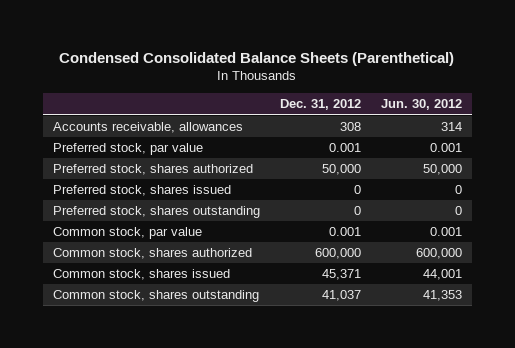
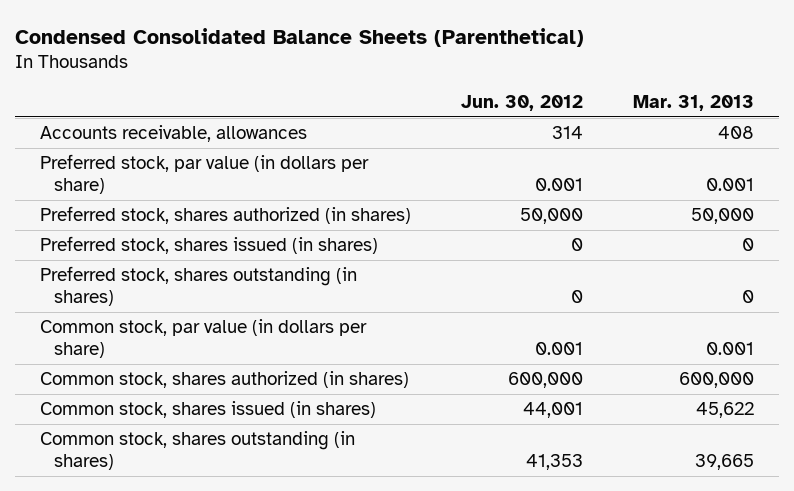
[279,99,361,111] Dec. 31, 2012 -> none
none -> [633,95,755,112] Mar. 31, 2013
[52,143,203,156] Preferred stock, par value -> [40,154,370,194] Preferred stock, par value (in dollars per share)
[52,164,253,176] Preferred stock, shares authorized -> [40,206,412,225] Preferred stock, shares authorized (in shares)
[52,185,231,197] Preferred stock, shares issued -> [40,236,379,255] Preferred stock, shares issued (in shares)
[52,206,260,219] Preferred stock, shares outstanding -> [40,266,358,306] Preferred stock, shares outstanding (in shares)
[52,227,202,240] Common stock, par value -> [40,319,368,358] Common stock, par value (in dollars per share)
[52,248,252,260] Common stock, shares authorized -> [40,371,410,389] Common stock, shares authorized (in shares)
[52,269,230,281] Common stock, shares issued -> [40,401,377,419] Common stock, shares issued (in shares)
[52,290,259,303] Common stock, shares outstanding -> [40,431,356,470] Common stock, shares outstanding (in shares)

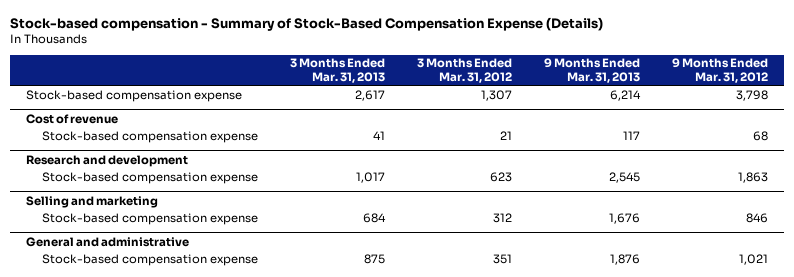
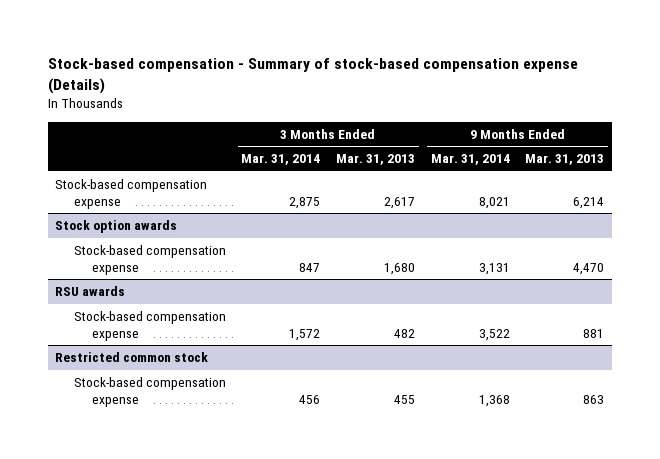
[9,16,603,31] Stock-based compensation - Summary of Stock-Based Compensation Expense (Details) -> [47,57,578,94] Stock-based compensation - Summary of stock-based compensation expense (Details)
[417,58,513,84] 3 Months Ended Mar. 31, 2012 -> none
[672,58,769,84] 9 Months Ended Mar. 31, 2012 -> none
none -> [241,154,321,166] Mar. 31, 2014
none -> [430,154,510,166] Mar. 31, 2014
[25,113,118,124] Cost of revenue -> none
[25,154,188,167] Research and development -> none
[25,195,158,208] Selling and marketing -> none
[25,236,189,247] General and administrative -> none
[42,253,259,266] Stock-based compensation expense -> none
none -> [55,220,178,234] Stock option awards
[373,130,386,140] 41 -> [384,262,416,275] 1,680
[623,130,641,140] 117 -> [573,262,605,275] 4,470
none -> [55,286,126,297] RSU awards
[356,171,386,183] 1,017 -> [394,328,416,338] 482
[609,171,641,183] 2,545 -> [583,328,605,338] 881
none -> [55,352,209,363] Restricted common stock
[363,212,387,223] 684 -> [394,394,416,404] 455
[609,212,641,224] 1,676 -> [583,394,605,404] 863

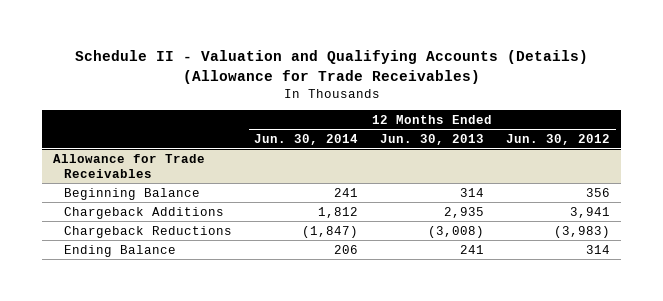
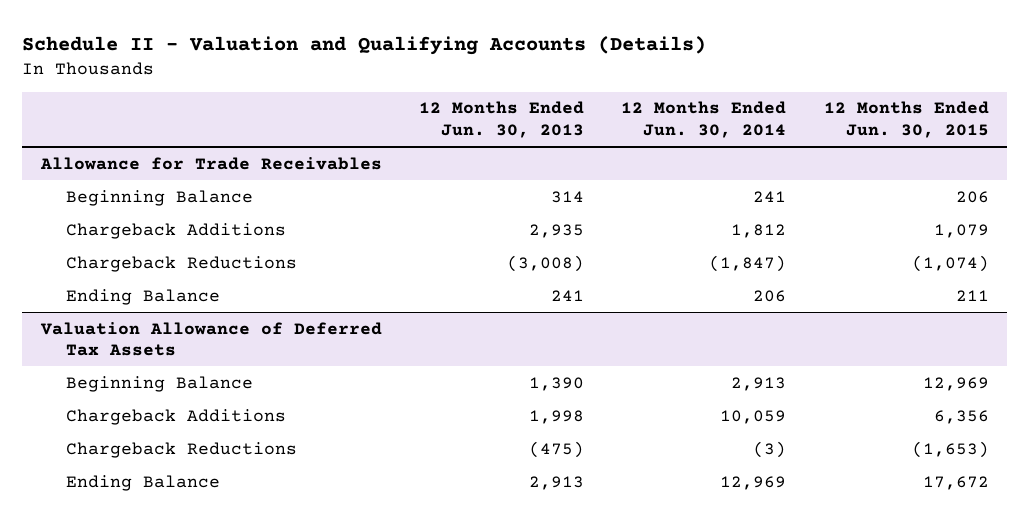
[74,50,588,84] Schedule II - Valuation and Qualifying Accounts (Details) (Allowance for Trade Receivables) -> [21,35,706,55] Schedule II - Valuation and Qualifying Accounts (Details)
[506,133,611,145] Jun. 30, 2012 -> none
none -> [823,101,989,139] 12 Months Ended Jun. 30, 2015
none -> [39,321,382,357] Valuation Allowance of Deferred Tax Assets
none -> [65,375,253,392] Beginning Balance
none -> [65,408,286,425] Chargeback Additions
none -> [65,441,297,458] Chargeback Reductions
none -> [65,474,220,491] Ending Balance

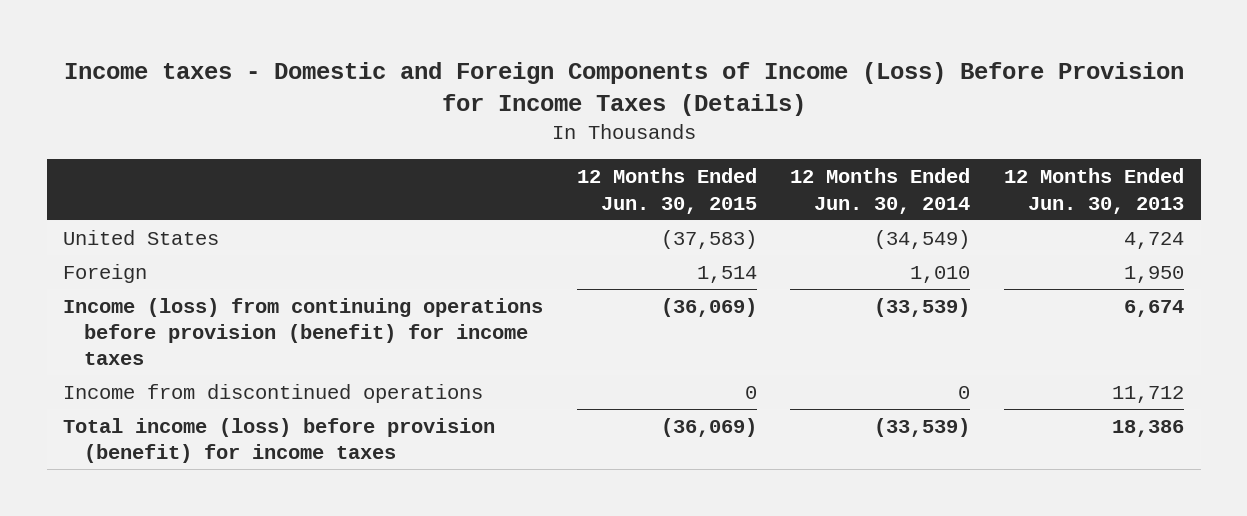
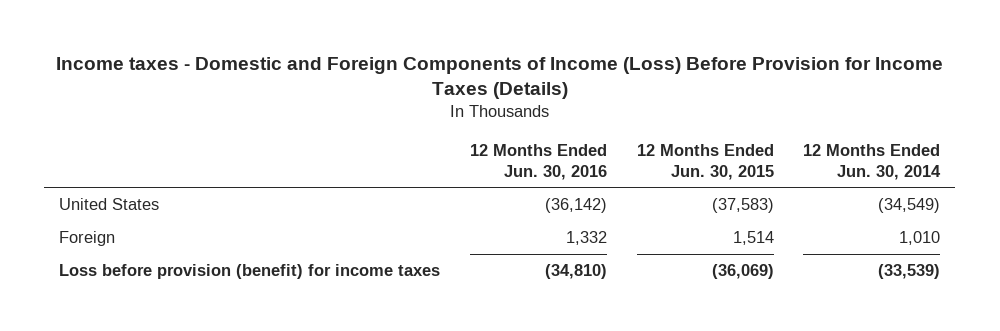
[1003,168,1184,214] 12 Months Ended Jun. 30, 2013 -> none
none -> [469,143,607,180] 12 Months Ended Jun. 30, 2016
[63,383,484,403] Income from discontinued operations -> none
[63,417,496,464] Total income (loss) before provision (benefit) for income taxes -> none
[63,297,544,366] Income (loss) from continuing operations before provision (benefit) for income taxes -> [59,263,441,279] Loss before provision (benefit) for income taxes

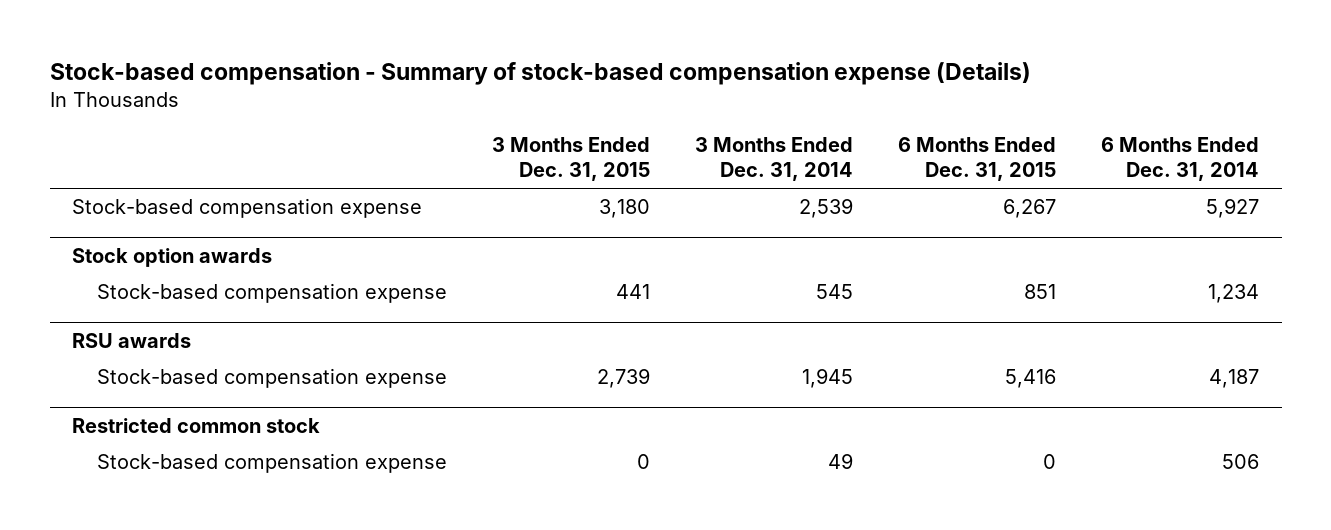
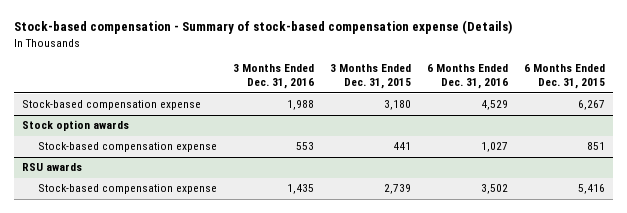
[694,137,853,182] 3 Months Ended Dec. 31, 2014 -> none
[1100,137,1259,182] 6 Months Ended Dec. 31, 2014 -> none
none -> [233,64,315,90] 3 Months Ended Dec. 31, 2016
none -> [427,64,509,90] 6 Months Ended Dec. 31, 2016
[72,417,321,433] Restricted common stock -> none
[96,453,447,474] Stock-based compensation expense -> none

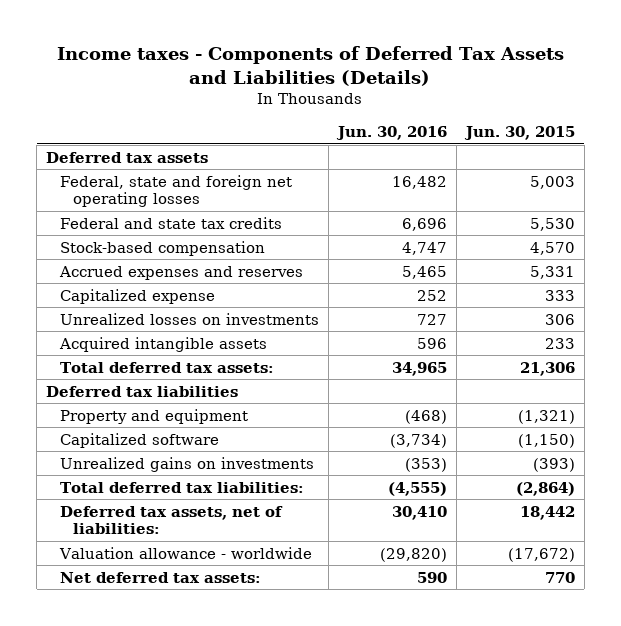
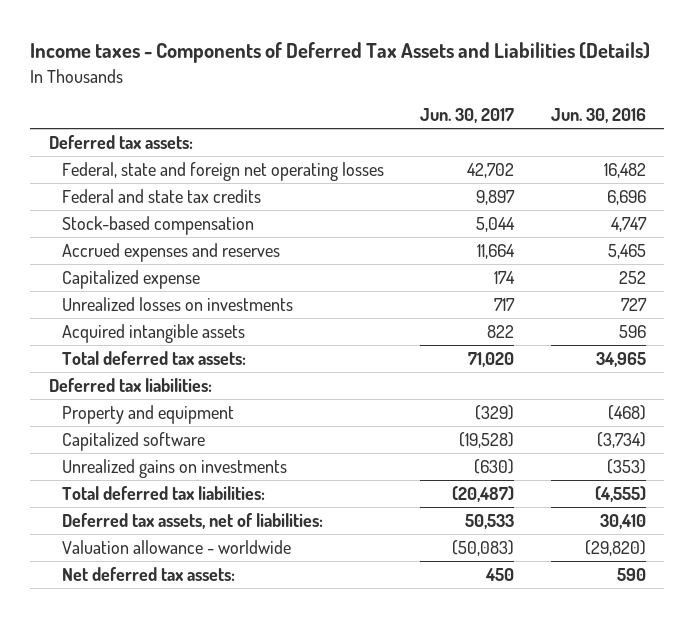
[463,126,575,141] Jun. 30, 2015 -> none
none -> [420,108,515,124] Jun. 30, 2017
[46,151,209,163] Deferred tax assets -> [48,135,193,150] Deferred tax assets:
[46,385,239,397] Deferred tax liabilities -> [48,378,212,393] Deferred tax liabilities:

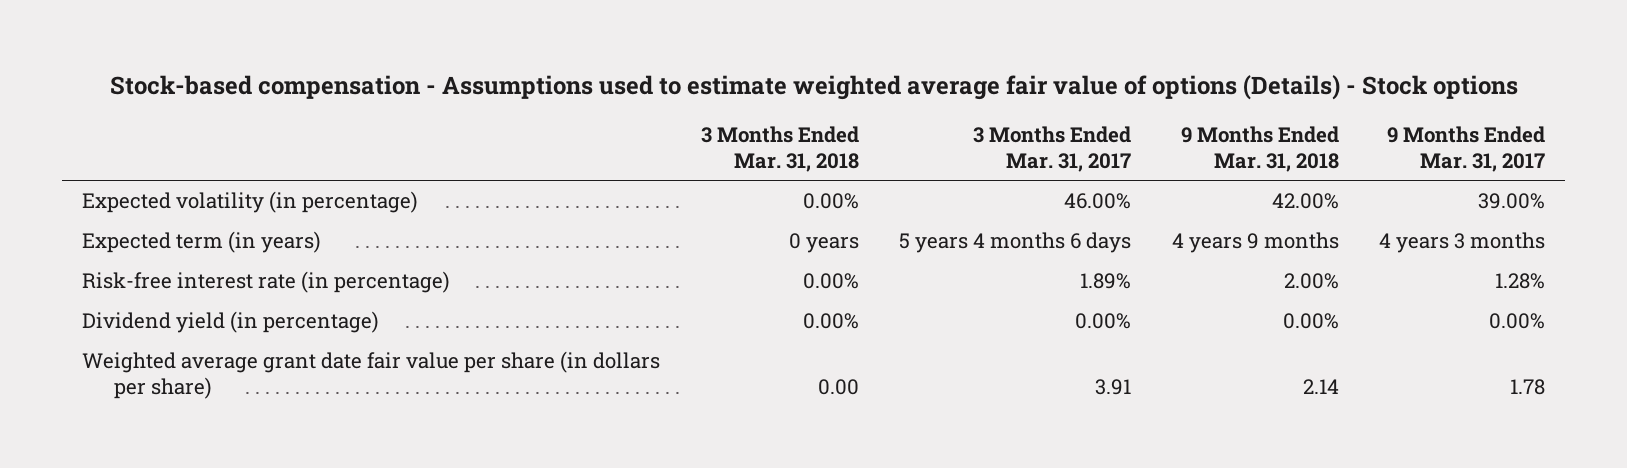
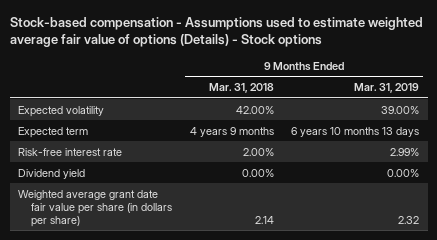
[700,126,859,172] 3 Months Ended Mar. 31, 2018 -> none
[973,126,1132,172] 3 Months Ended Mar. 31, 2017 -> none
[1387,126,1546,172] 9 Months Ended Mar. 31, 2017 -> none
none -> [354,83,420,94] Mar. 31, 2019
[82,191,419,214] Expected volatility (in percentage) -> [18,105,105,117] Expected volatility
[82,231,322,254] Expected term (in years) -> [18,126,89,138] Expected term
[82,271,451,294] Risk-free interest rate (in percentage) -> [18,147,123,156] Risk-free interest rate
[82,311,380,334] Dividend yield (in percentage) -> [18,168,86,179] Dividend yield

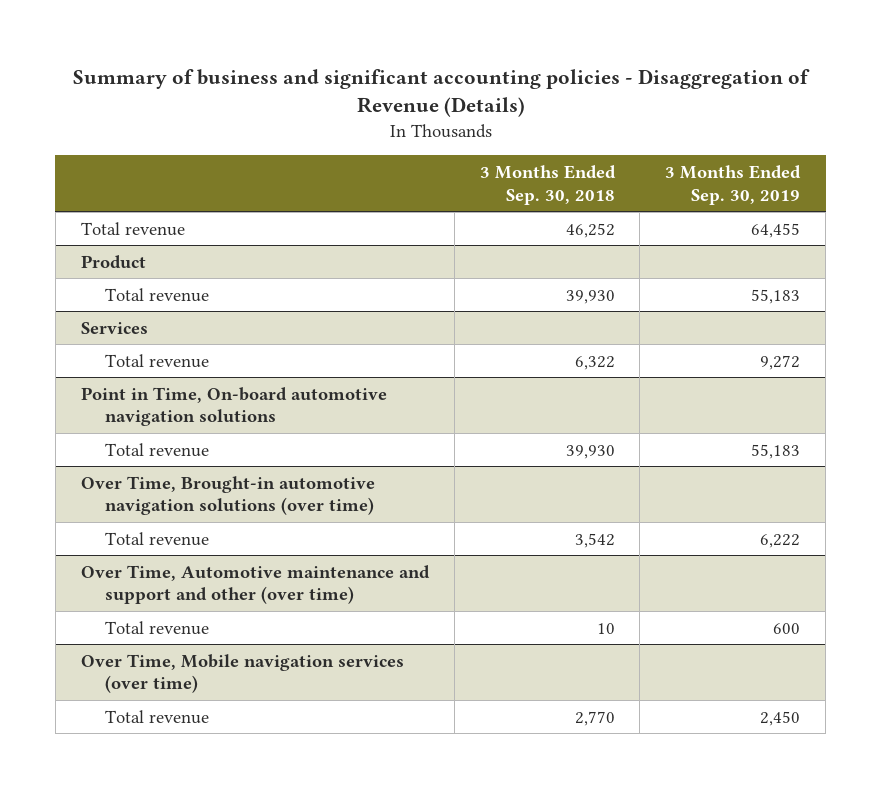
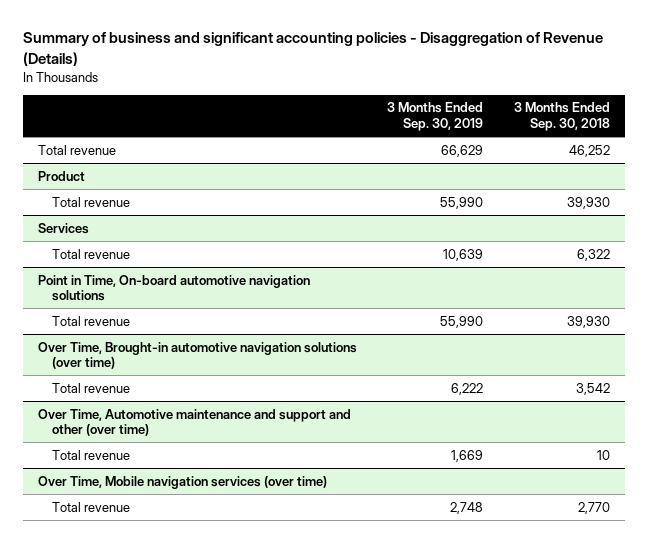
[751,222,801,238] 64,455 -> [441,144,484,157] 66,629
[751,288,801,304] 55,183 -> [440,196,484,209] 55,990
[760,354,801,370] 9,272 -> [443,248,484,261] 10,639
[751,443,801,459] 55,183 -> [440,315,484,328] 55,990
[773,622,801,634] 600 -> [451,449,484,462] 1,669
[760,710,801,726] 2,450 -> [450,501,484,514] 2,748

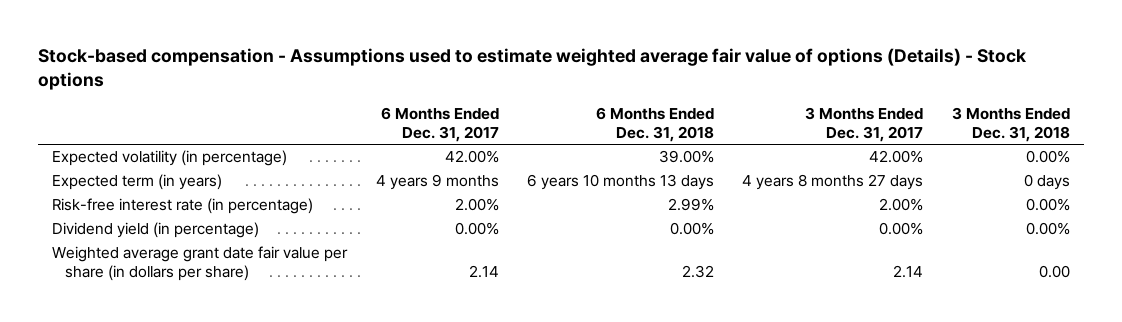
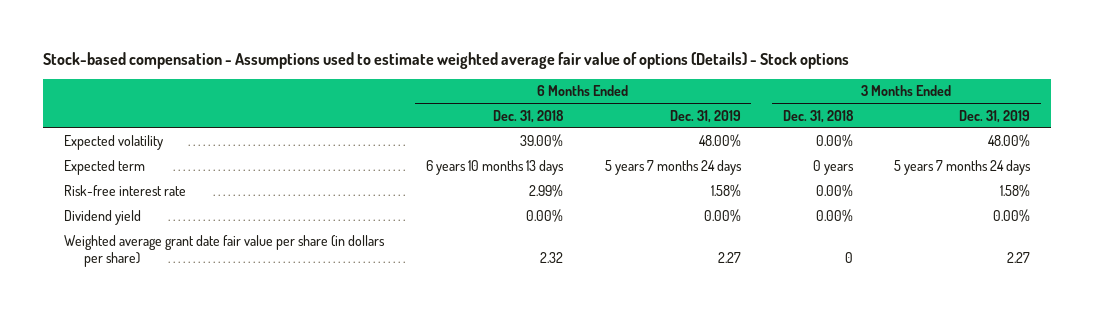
[380,106,499,142] 6 Months Ended Dec. 31, 2017 -> none
[805,106,924,142] 3 Months Ended Dec. 31, 2017 -> none
none -> [669,109,741,123] Dec. 31, 2019
none -> [959,109,1031,123] Dec. 31, 2019
[52,150,288,167] Expected volatility (in percentage) -> [63,135,163,151] Expected volatility
[52,174,223,191] Expected term (in years) -> [63,160,145,176] Expected term
[1023,174,1070,191] 0 days -> [812,160,854,176] 0 years
[52,198,314,215] Risk-free interest rate (in percentage) -> [63,185,186,197] Risk-free interest rate
[52,222,260,239] Dividend yield (in percentage) -> [63,210,141,226] Dividend yield
[1038,265,1070,279] 0.00 -> [844,251,853,263] 0

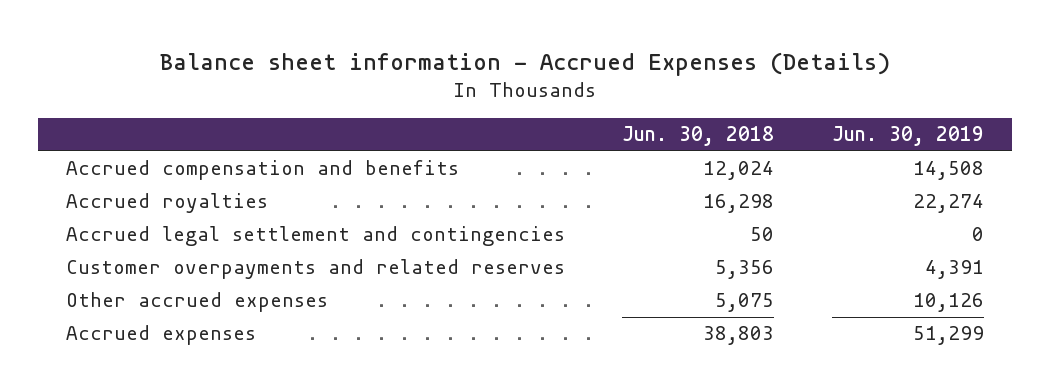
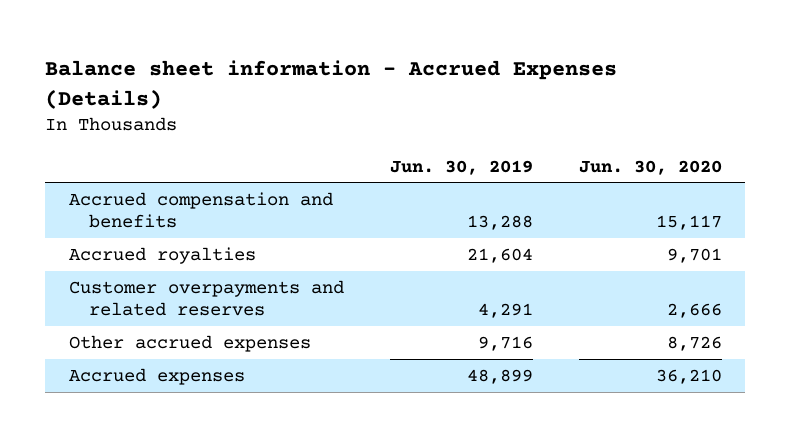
[622,126,775,147] Jun. 30, 2018 -> none
none -> [578,159,722,175] Jun. 30, 2020
[66,226,566,247] Accrued legal settlement and contingencies -> none
[912,161,984,181] 14,508 -> [466,215,533,231] 13,288
[912,194,984,214] 22,274 -> [466,248,533,264] 21,604
[924,260,984,280] 4,391 -> [477,303,533,319] 4,291
[912,293,984,313] 10,126 -> [477,336,533,352] 9,716
[912,326,984,346] 51,299 -> [466,369,533,385] 48,899

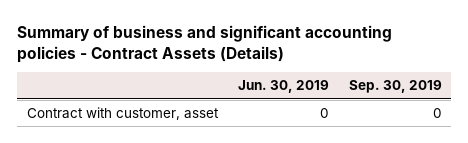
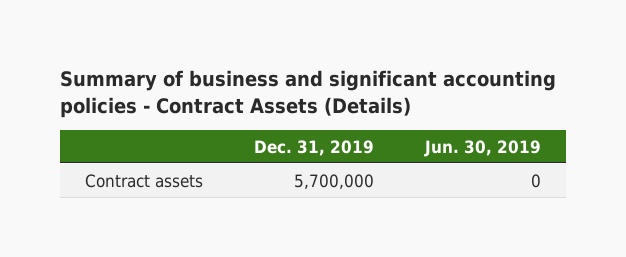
[348,80,442,94] Sep. 30, 2019 -> none
none -> [253,139,374,156] Dec. 31, 2019
[26,107,219,121] Contract with customer, asset -> [84,173,203,188] Contract assets

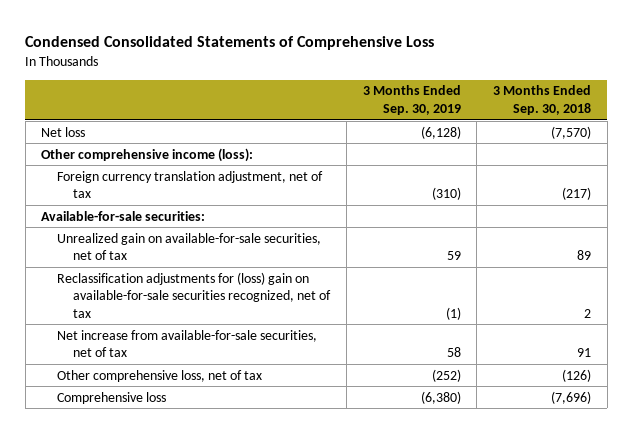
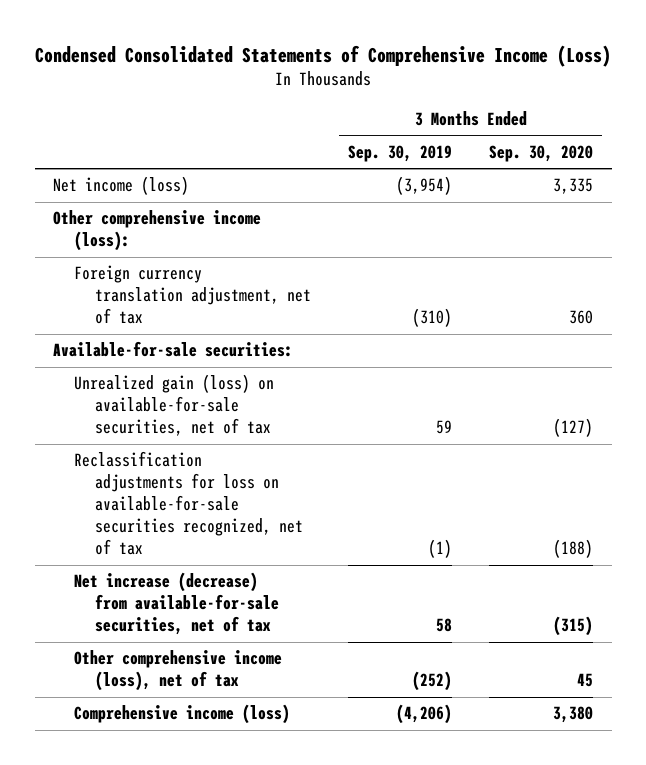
[25,36,435,51] Condensed Consolidated Statements of Comprehensive Loss -> [35,44,612,67] Condensed Consolidated Statements of Comprehensive Income (Loss)
[492,85,591,116] 3 Months Ended Sep. 30, 2018 -> none
none -> [489,145,594,163] Sep. 30, 2020
[41,126,86,137] Net loss -> [53,176,190,196] Net income (loss)
[420,125,461,139] (6,128) -> [396,176,453,196] (3,954)
[57,232,322,261] Unrealized gain on available-for-sale securities, net of tax -> [74,374,275,437] Unrealized gain (loss) on available-for-sale securities, net of tax
[57,271,332,318] Reclassification adjustments for (loss) gain on available-for-sale securities recognized, net of tax -> [74,451,304,556] Reclassification adjustments for loss on available-for-sale securities recognized, net of tax
[57,329,318,358] Net increase from available-for-sale securities, net of tax -> [74,572,280,636] Net increase (decrease) from available-for-sale securities, net of tax
[57,369,263,382] Other comprehensive loss, net of tax -> [74,650,283,692] Other comprehensive income (loss), net of tax
[57,391,167,404] Comprehensive loss -> [74,704,291,725] Comprehensive income (loss)
[420,390,461,404] (6,380) -> [396,704,453,725] (4,206)

